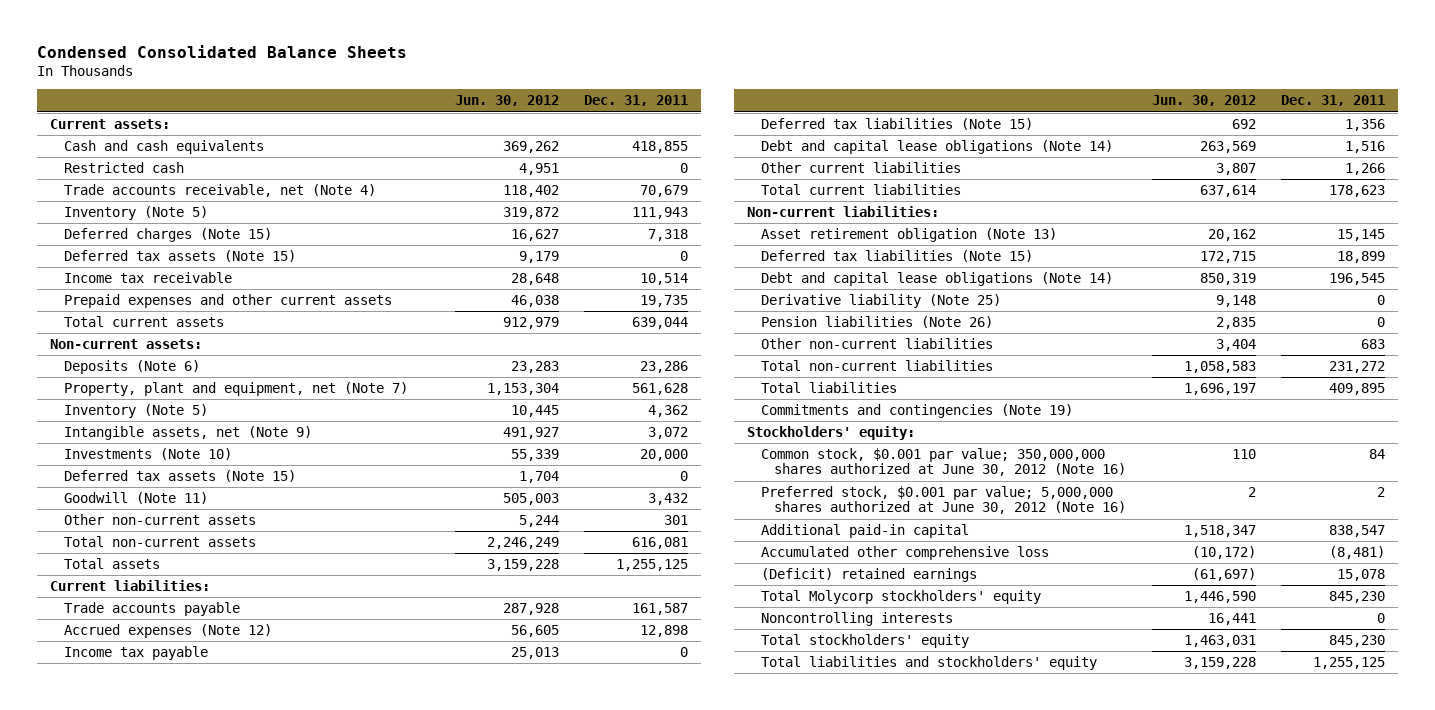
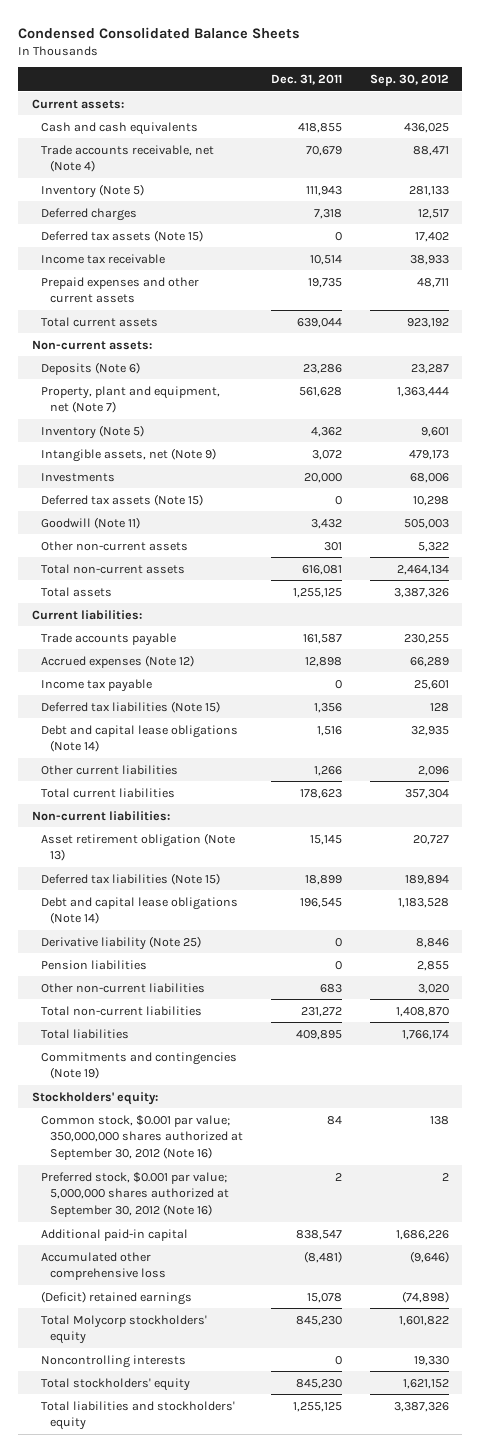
[454,95,559,107] Jun. 30, 2012 -> none
none -> [369,74,449,87] Sep. 30, 2012
[63,162,184,174] Restricted cash -> none
[63,228,272,243] Deferred charges (Note 15) -> [40,207,137,221] Deferred charges
[63,448,232,461] Investments (Note 10) -> [40,472,115,482] Investments
[760,316,993,329] Pension liabilities (Note 26) -> [40,959,147,970] Pension liabilities
[760,448,1127,477] Common stock, $0.001 par value; 350,000,000 shares authorized at June 30, 2012 (Note 16) -> [40,1114,244,1160] Common stock, $0.001 par value; 350,000,000 shares authorized at September 30, 2012 (Note 16)
[760,486,1127,515] Preferred stock, $0.001 par value; 5,000,000 shares authorized at June 30, 2012 (Note 16) -> [40,1171,230,1217] Preferred stock, $0.001 par value; 5,000,000 shares authorized at September 30, 2012 (Note 16)

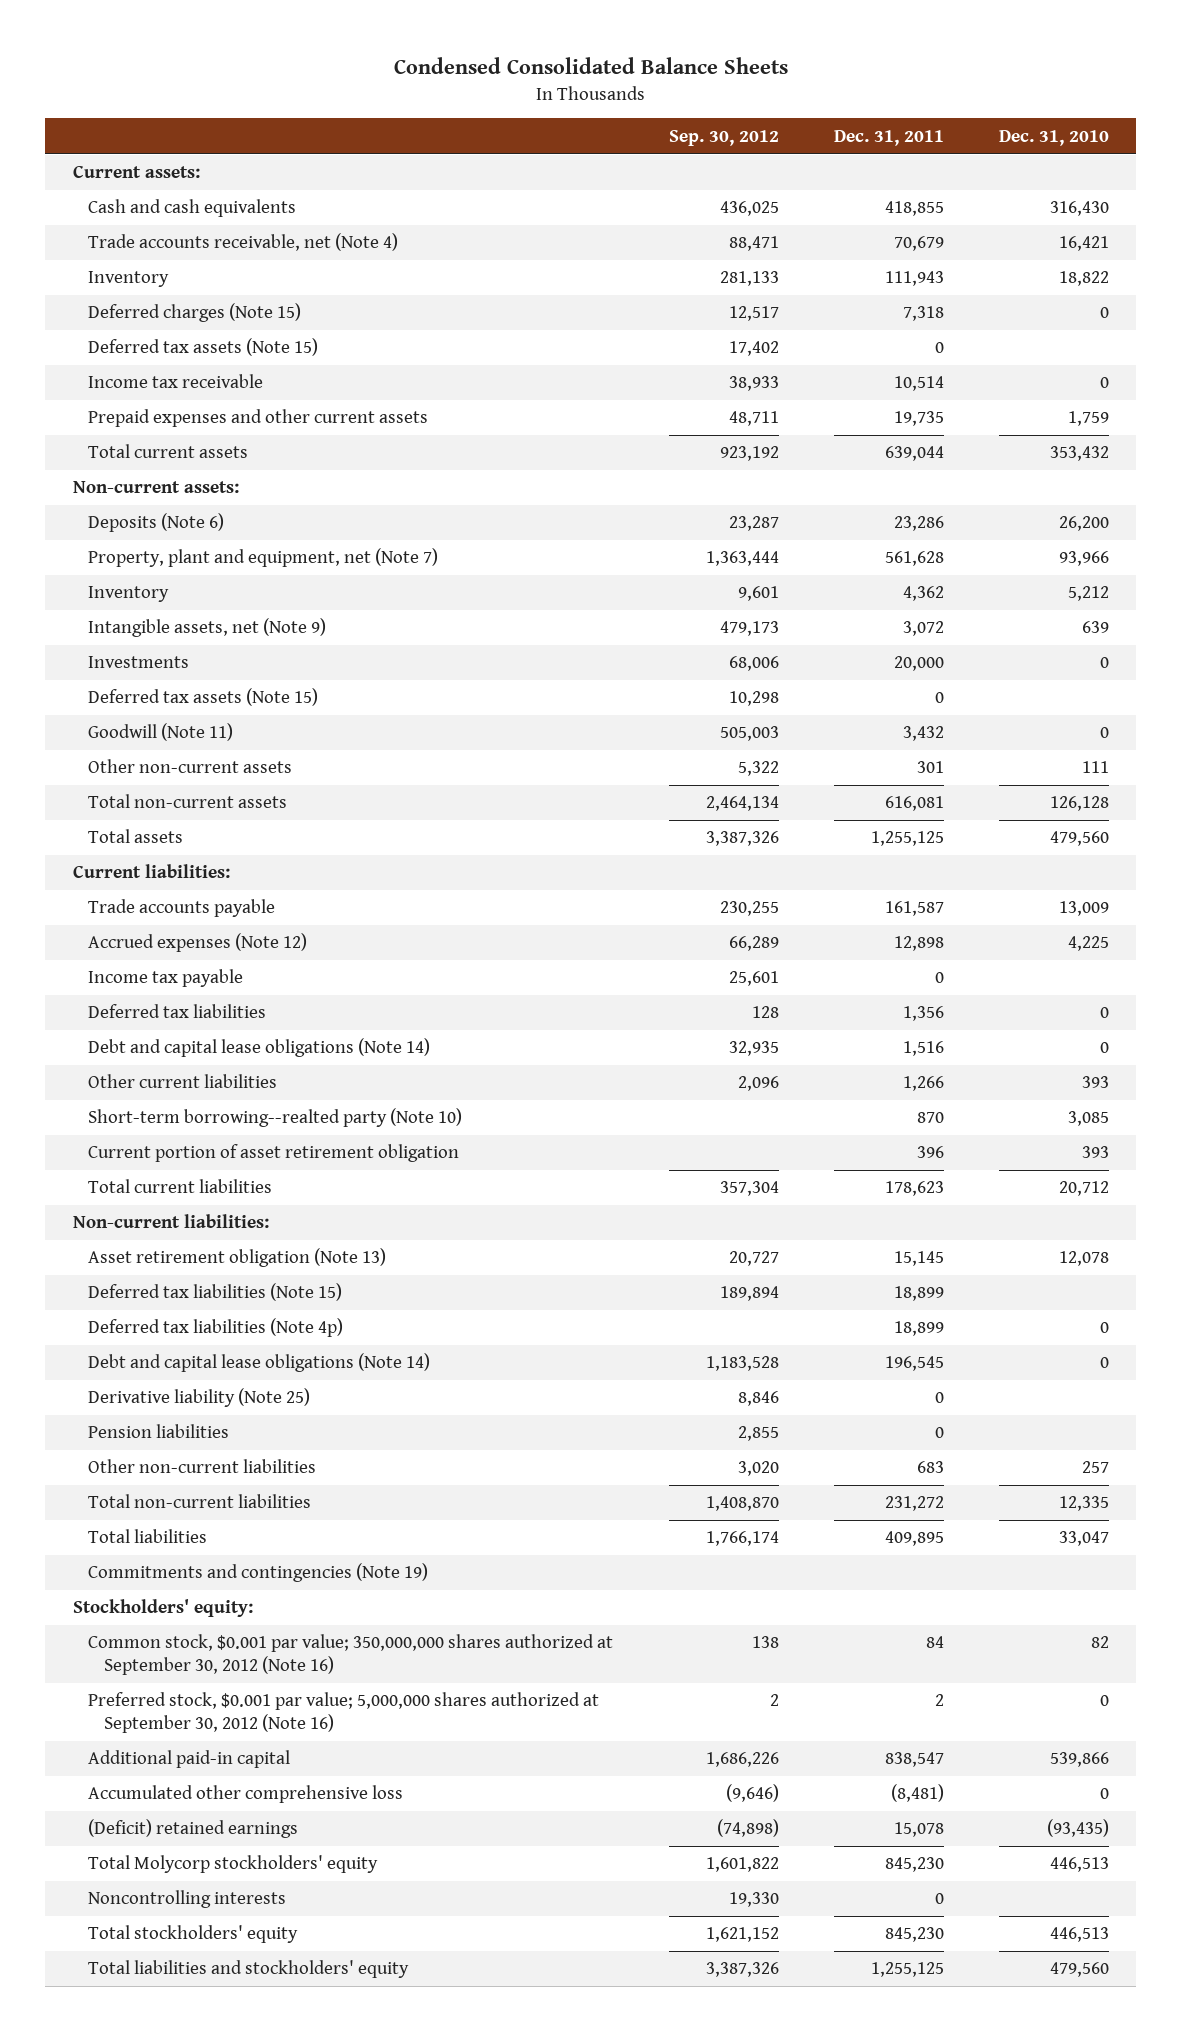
none -> [998,129,1109,146] Dec. 31, 2010
[40,183,144,198] Inventory (Note 5) -> [88,271,170,288] Inventory
[40,207,137,221] Deferred charges -> [88,303,302,323] Deferred charges (Note 15)
[40,424,144,439] Inventory (Note 5) -> [88,586,170,603] Inventory
[40,700,220,713] Deferred tax liabilities (Note 15) -> [88,1004,267,1019] Deferred tax liabilities
none -> [88,1108,463,1128] Short-term borrowing--realted party (Note 10)
none -> [88,1144,460,1163] Current portion of asset retirement obligation
none -> [88,1318,344,1338] Deferred tax liabilities (Note 4p)

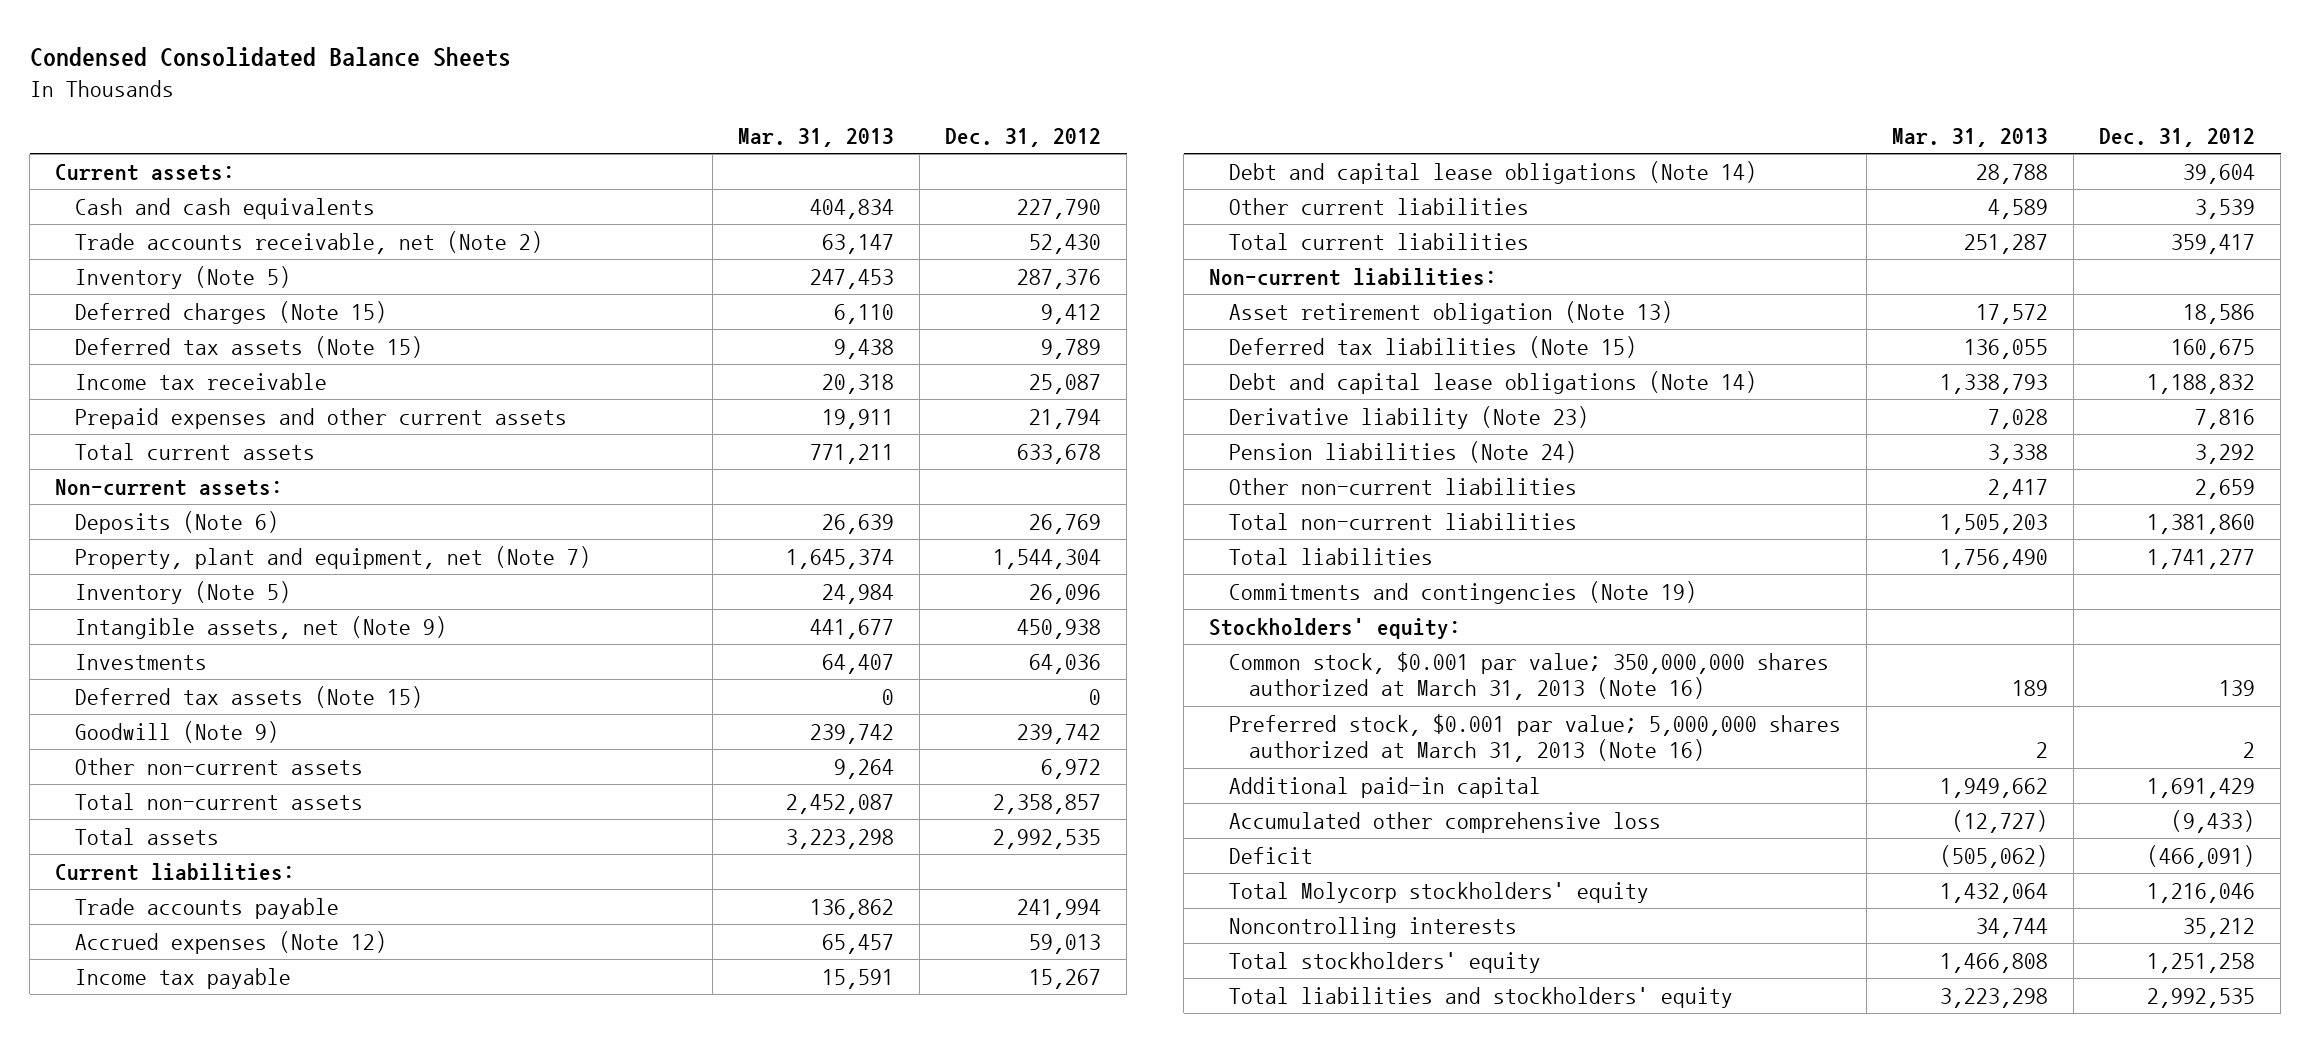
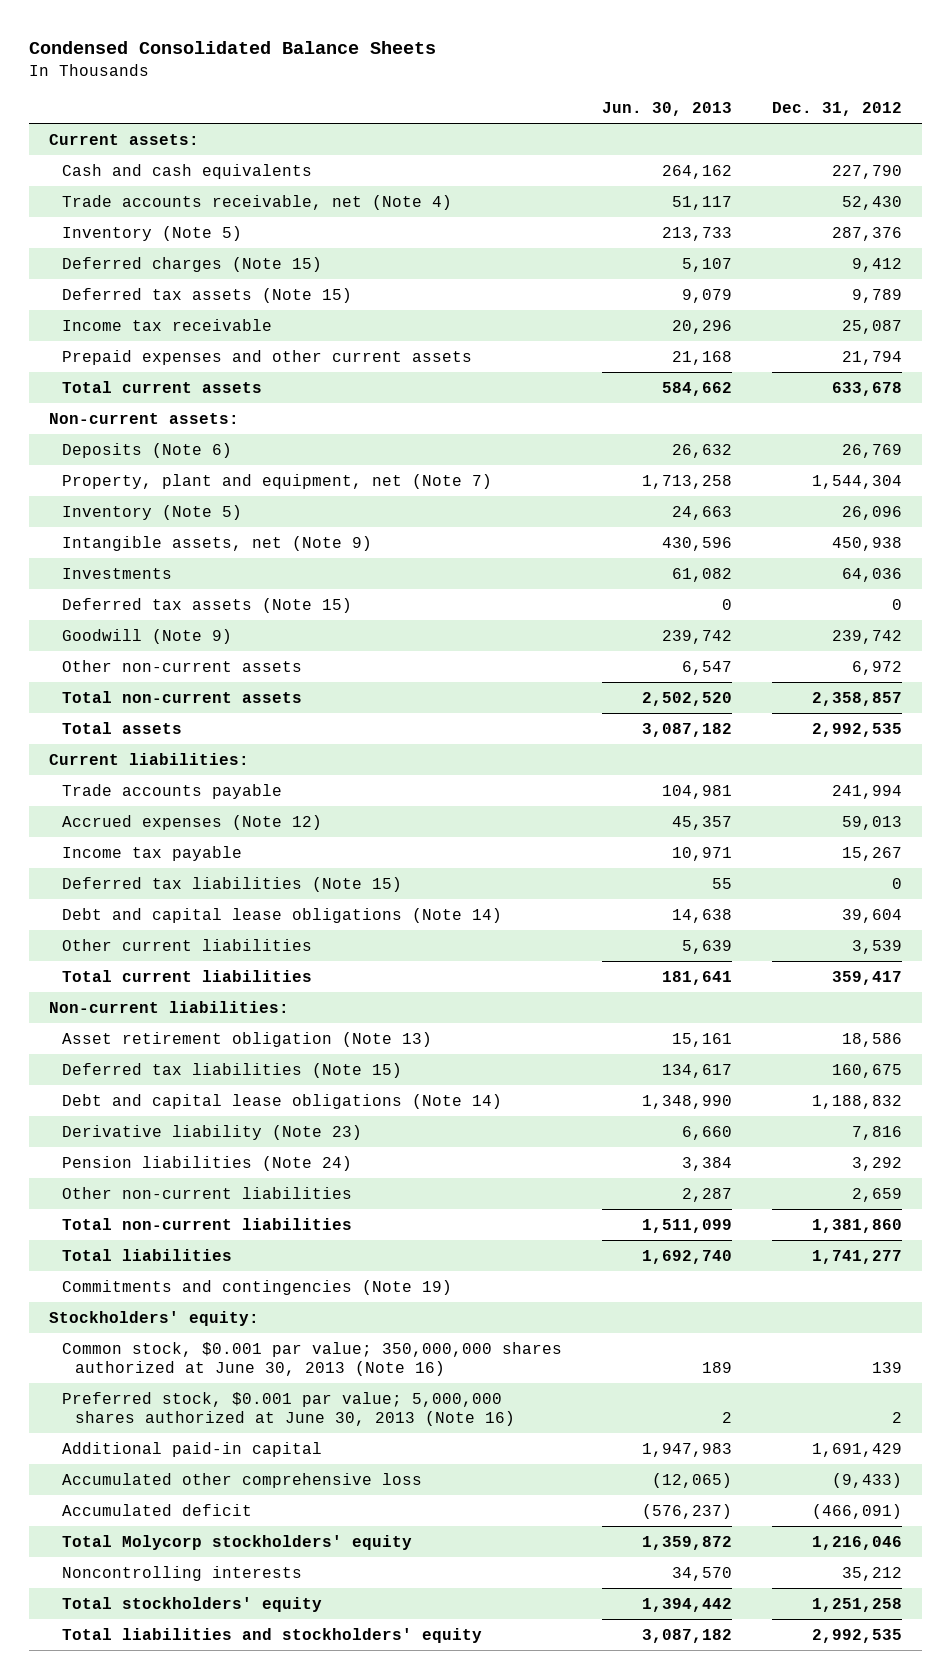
[738,128,895,148] Mar. 31, 2013 -> none
none -> [602,101,733,116] Jun. 30, 2013
[74,230,543,254] Trade accounts receivable, net (Note 2) -> [62,194,453,210] Trade accounts receivable, net (Note 4)
none -> [62,876,403,892] Deferred tax liabilities (Note 15)
[1228,651,1829,701] Common stock, $0.001 par value; 350,000,000 shares authorized at March 31, 2013 (Note 16) -> [62,1341,563,1376] Common stock, $0.001 par value; 350,000,000 shares authorized at June 30, 2013 (Note 16)
[1228,713,1841,763] Preferred stock, $0.001 par value; 5,000,000 shares authorized at March 31, 2013 (Note 16) -> [62,1391,516,1426] Preferred stock, $0.001 par value; 5,000,000 shares authorized at June 30, 2013 (Note 16)
[1228,846,1313,864] Deficit -> [62,1503,253,1516] Accumulated deficit

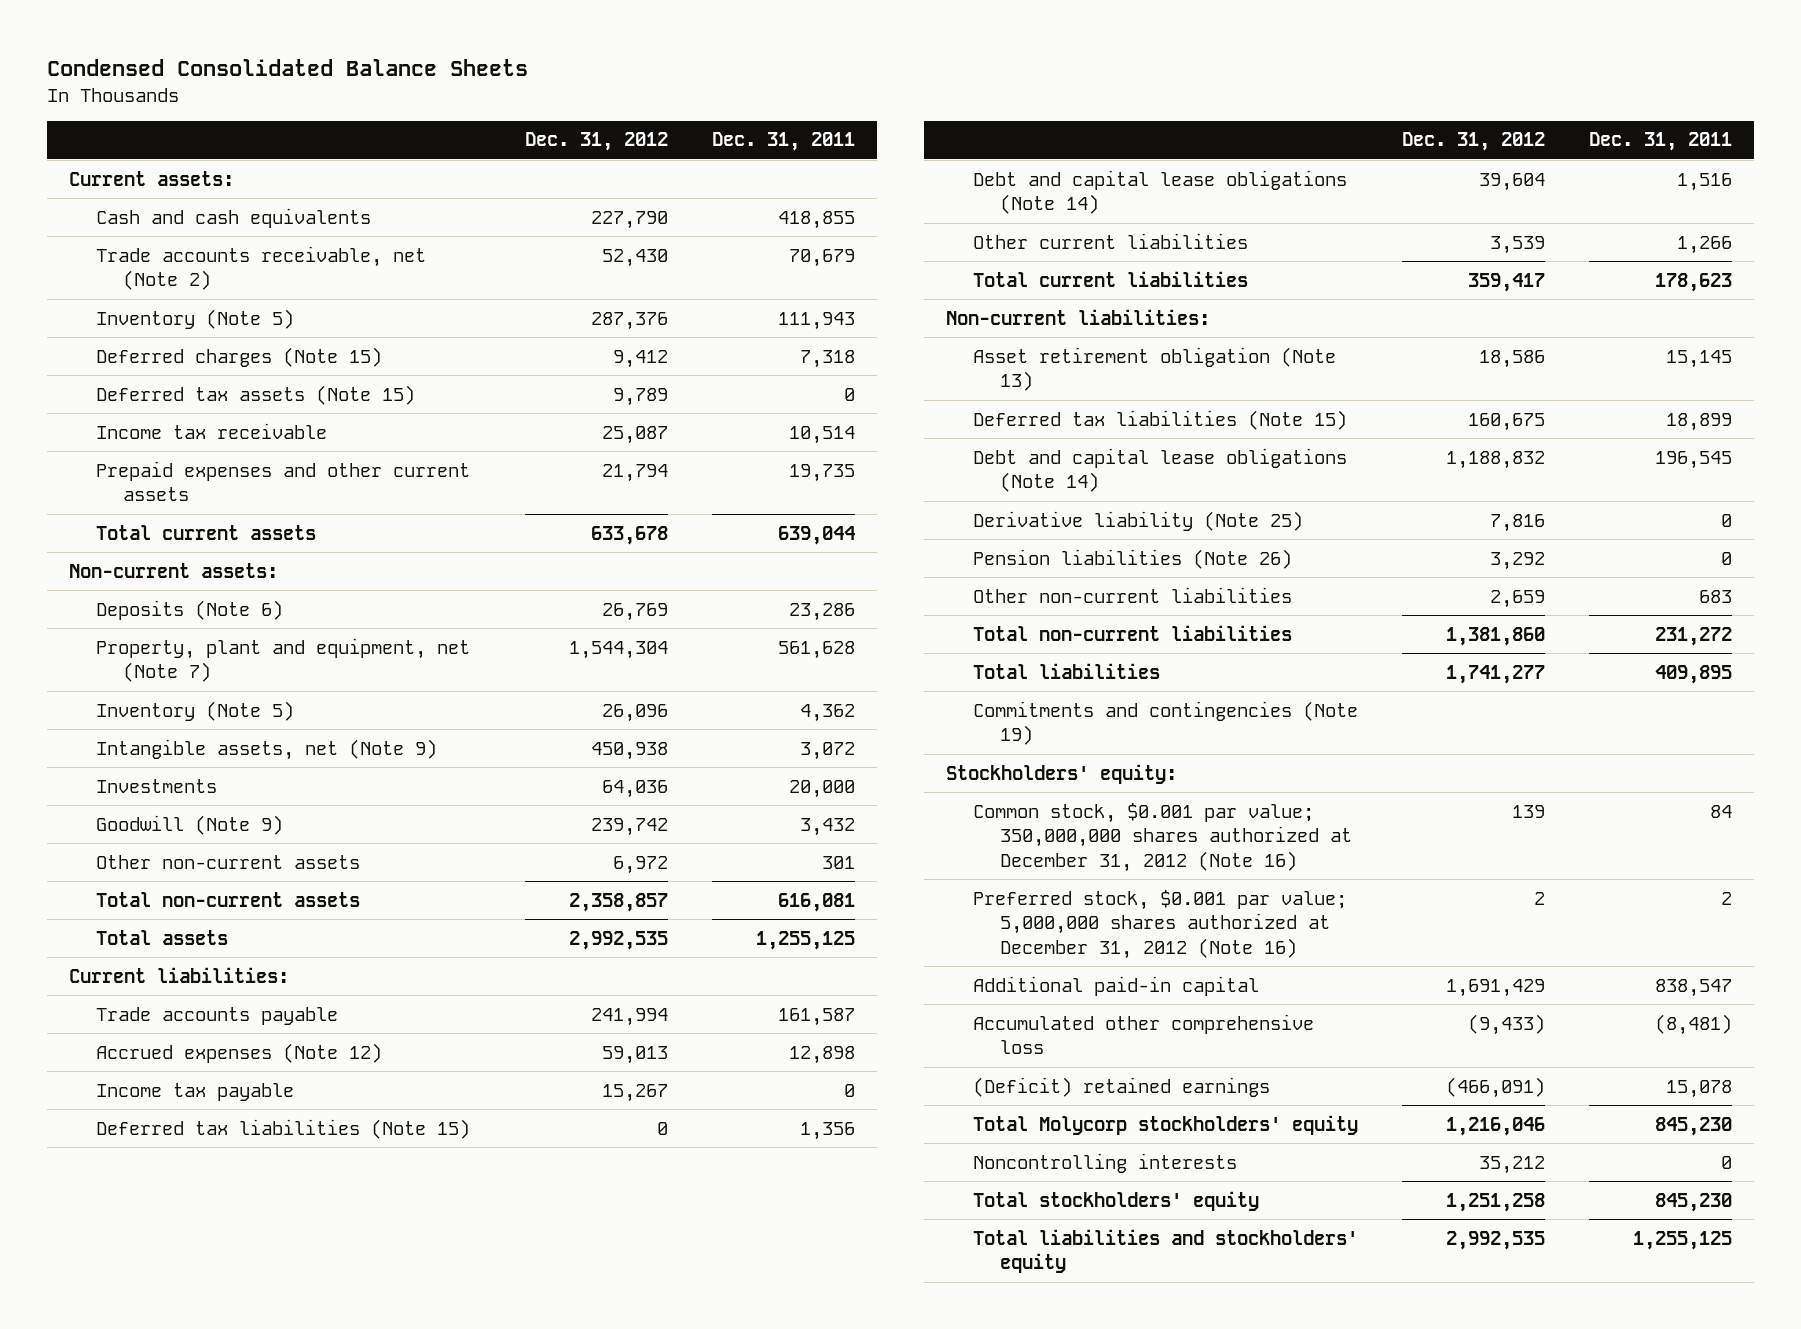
[602,101,733,116] Jun. 30, 2013 -> none
none -> [711,132,855,152] Dec. 31, 2011
[62,194,453,210] Trade accounts receivable, net (Note 4) -> [95,245,426,291] Trade accounts receivable, net (Note 2)
[62,597,353,613] Deferred tax assets (Note 15) -> none
[62,1124,363,1140] Derivative liability (Note 23) -> [973,510,1304,531] Derivative liability (Note 25)
[62,1155,353,1171] Pension liabilities (Note 24) -> [973,548,1293,569] Pension liabilities (Note 26)
[62,1341,563,1376] Common stock, $0.001 par value; 350,000,000 shares authorized at June 30, 2013 (Note 16) -> [973,802,1353,872] Common stock, $0.001 par value; 350,000,000 shares authorized at December 31, 2012 (Note 16)
[62,1391,516,1426] Preferred stock, $0.001 par value; 5,000,000 shares authorized at June 30, 2013 (Note 16) -> [973,889,1348,959] Preferred stock, $0.001 par value; 5,000,000 shares authorized at December 31, 2012 (Note 16)
[62,1503,253,1516] Accumulated deficit -> [973,1076,1271,1097] (Deficit) retained earnings

